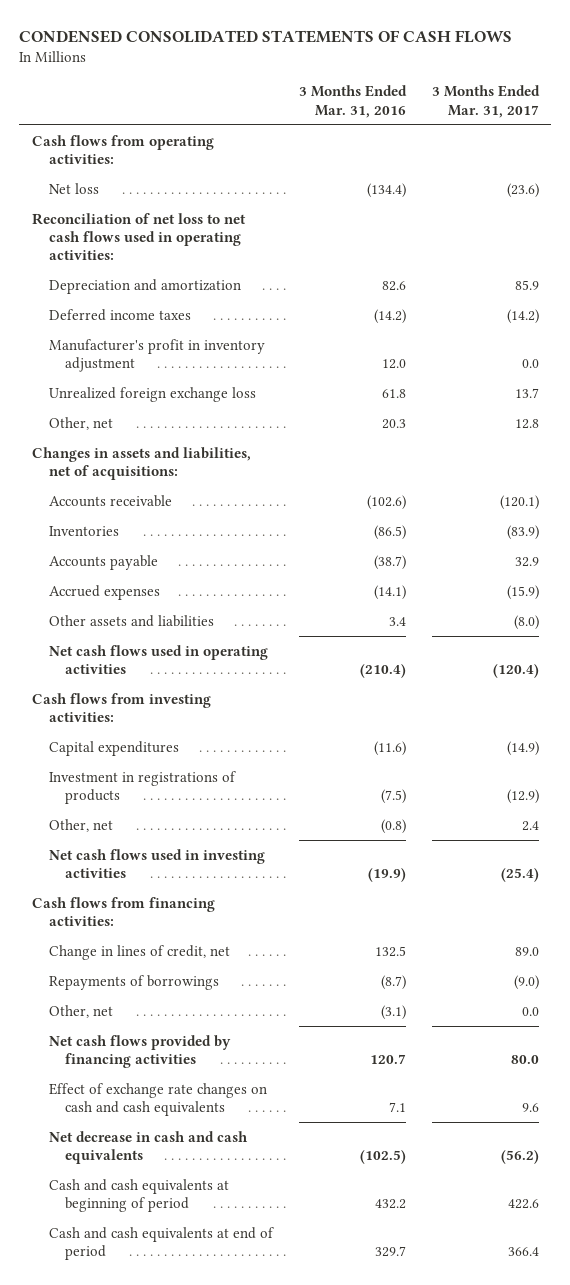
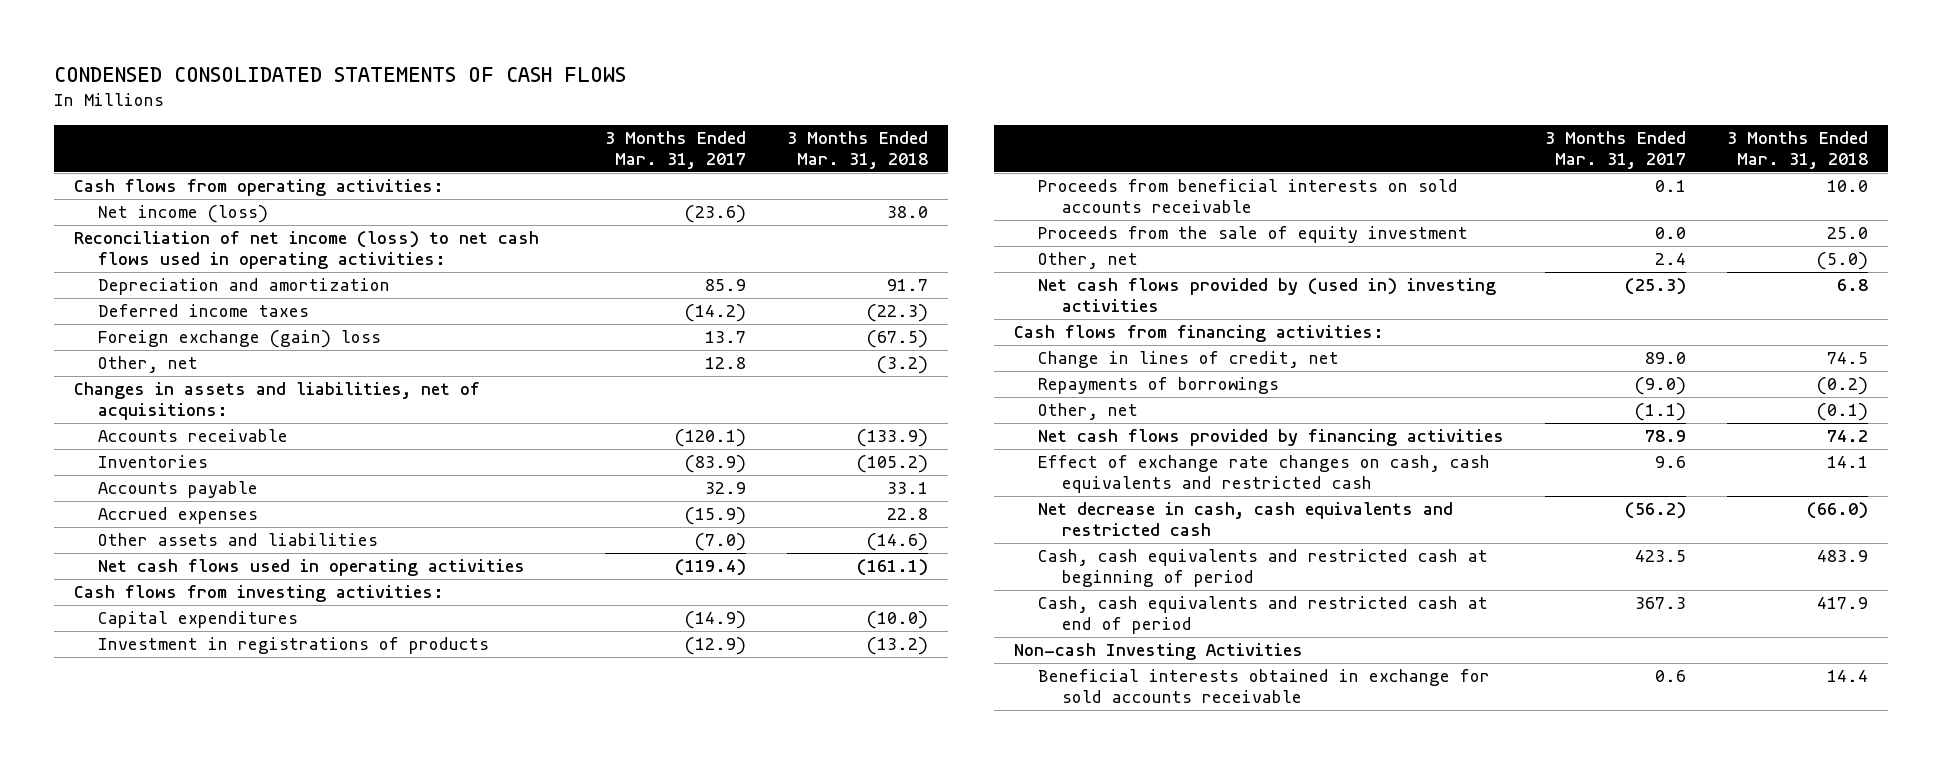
[298,85,407,118] 3 Months Ended Mar. 31, 2016 -> none
none -> [786,130,928,169] 3 Months Ended Mar. 31, 2018
[48,182,99,194] Net loss -> [98,205,269,224] Net income (loss)
[31,212,246,261] Reconciliation of net loss to net cash flows used in operating activities: -> [74,231,540,270] Reconciliation of net income (loss) to net cash flows used in operating activities:
[48,338,265,372] Manufacturer's profit in inventory adjustment -> none
[48,386,256,402] Unrealized foreign exchange loss -> [98,330,382,349] Foreign exchange (gain) loss
[513,614,539,630] (8.0) -> [694,533,746,552] (7.0)
[492,663,539,678] (120.4) -> [674,559,746,577] (119.4)
none -> [1037,179,1458,214] Proceeds from beneficial interests on sold accounts receivable
none -> [1037,226,1468,244] Proceeds from the sale of equity investment
[48,848,265,878] Net cash flows used in investing activities -> [1037,278,1496,313] Net cash flows provided by (used in) investing activities
[500,867,539,882] (25.4) -> [1624,278,1686,296] (25.3)
[521,1006,539,1016] 0.0 -> [1634,403,1686,422] (1.1)
[510,1054,539,1064] 80.0 -> [1644,430,1686,443] 78.9
[48,1082,267,1116] Effect of exchange rate changes on cash and cash equivalents -> [1037,455,1490,494] Effect of exchange rate changes on cash, cash equivalents and restricted cash
[48,1130,248,1164] Net decrease in cash and cash equivalents -> [1037,502,1453,537] Net decrease in cash, cash equivalents and restricted cash
[48,1178,229,1212] Cash and cash equivalents at beginning of period -> [1037,549,1488,588] Cash, cash equivalents and restricted cash at beginning of period
[507,1198,539,1209] 422.6 -> [1634,550,1686,563] 423.5
[48,1226,274,1260] Cash and cash equivalents at end of period -> [1037,596,1488,635] Cash, cash equivalents and restricted cash at end of period
[507,1246,539,1256] 366.4 -> [1634,597,1686,610] 367.3
none -> [1014,643,1304,661] Non-cash Investing Activities
none -> [1037,669,1490,704] Beneficial interests obtained in exchange for sold accounts receivable

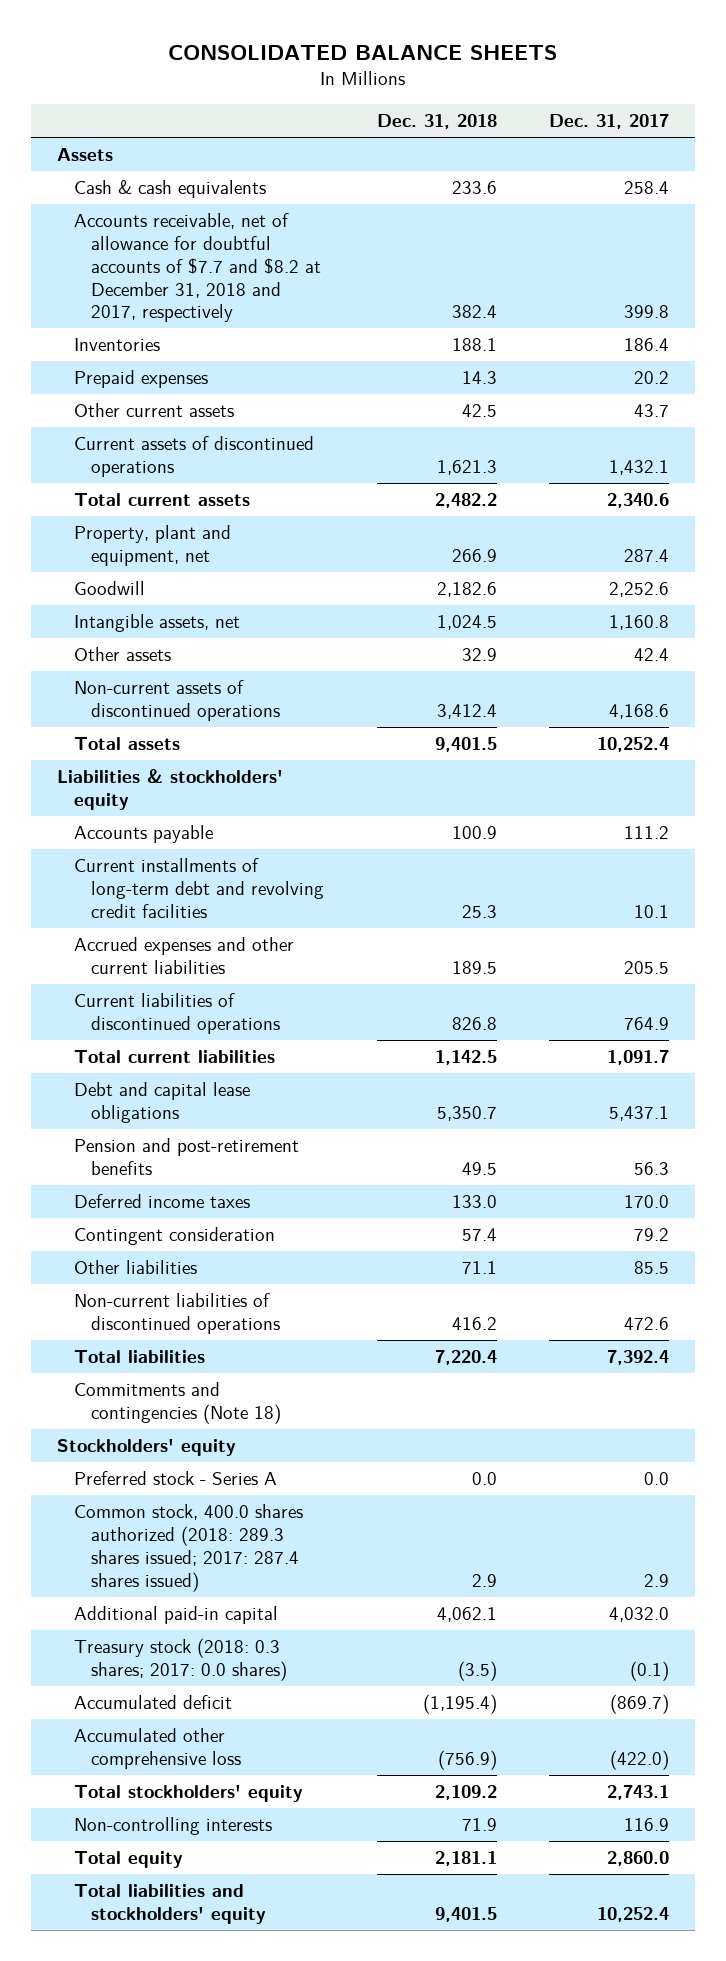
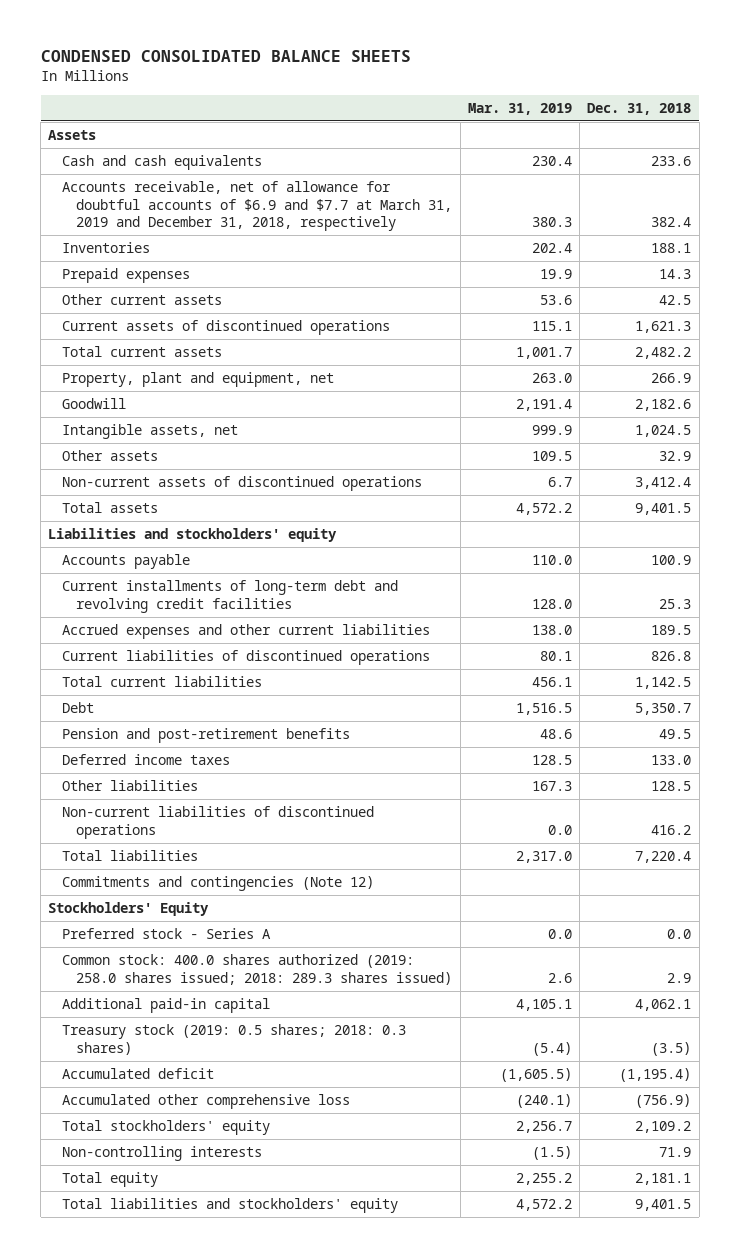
[168,45,558,61] CONSOLIDATED BALANCE SHEETS -> [40,50,411,63] CONDENSED CONSOLIDATED BALANCE SHEETS
[548,114,669,130] Dec. 31, 2017 -> none
none -> [467,102,572,115] Mar. 31, 2019
[74,180,267,199] Cash & cash equivalents -> [62,154,263,170] Cash and cash equivalents
[74,213,322,323] Accounts receivable, net of allowance for doubtful accounts of $7.7 and $8.2 at December 31, 2018 and 2017, respectively -> [62,180,453,232] Accounts receivable, net of allowance for doubtful accounts of $6.9 and $7.7 at March 31, 2019 and December 31, 2018, respectively
[57,769,284,810] Liabilities & stockholders' equity -> [48,527,338,542] Liabilities and stockholders' equity
[74,1082,251,1123] Debt and capital lease obligations -> [62,701,95,713] Debt
[74,1227,276,1246] Contingent consideration -> none
[461,1261,497,1275] 71.1 -> [651,780,692,791] 128.5
[74,1382,282,1424] Commitments and contingencies (Note 18) -> [62,875,375,891] Commitments and contingencies (Note 12)
[57,1439,237,1457] Stockholders' equity -> [48,901,210,916] Stockholders' Equity
[74,1504,304,1592] Common stock, 400.0 shares authorized (2018: 289.3 shares issued; 2017: 287.4 shares issued) -> [62,953,453,985] Common stock: 400.0 shares authorized (2019: 258.0 shares issued; 2018: 289.3 shares issued)
[74,1638,288,1681] Treasury stock (2018: 0.3 shares; 2017: 0.0 shares) -> [62,1023,407,1055] Treasury stock (2019: 0.5 shares; 2018: 0.3 shares)

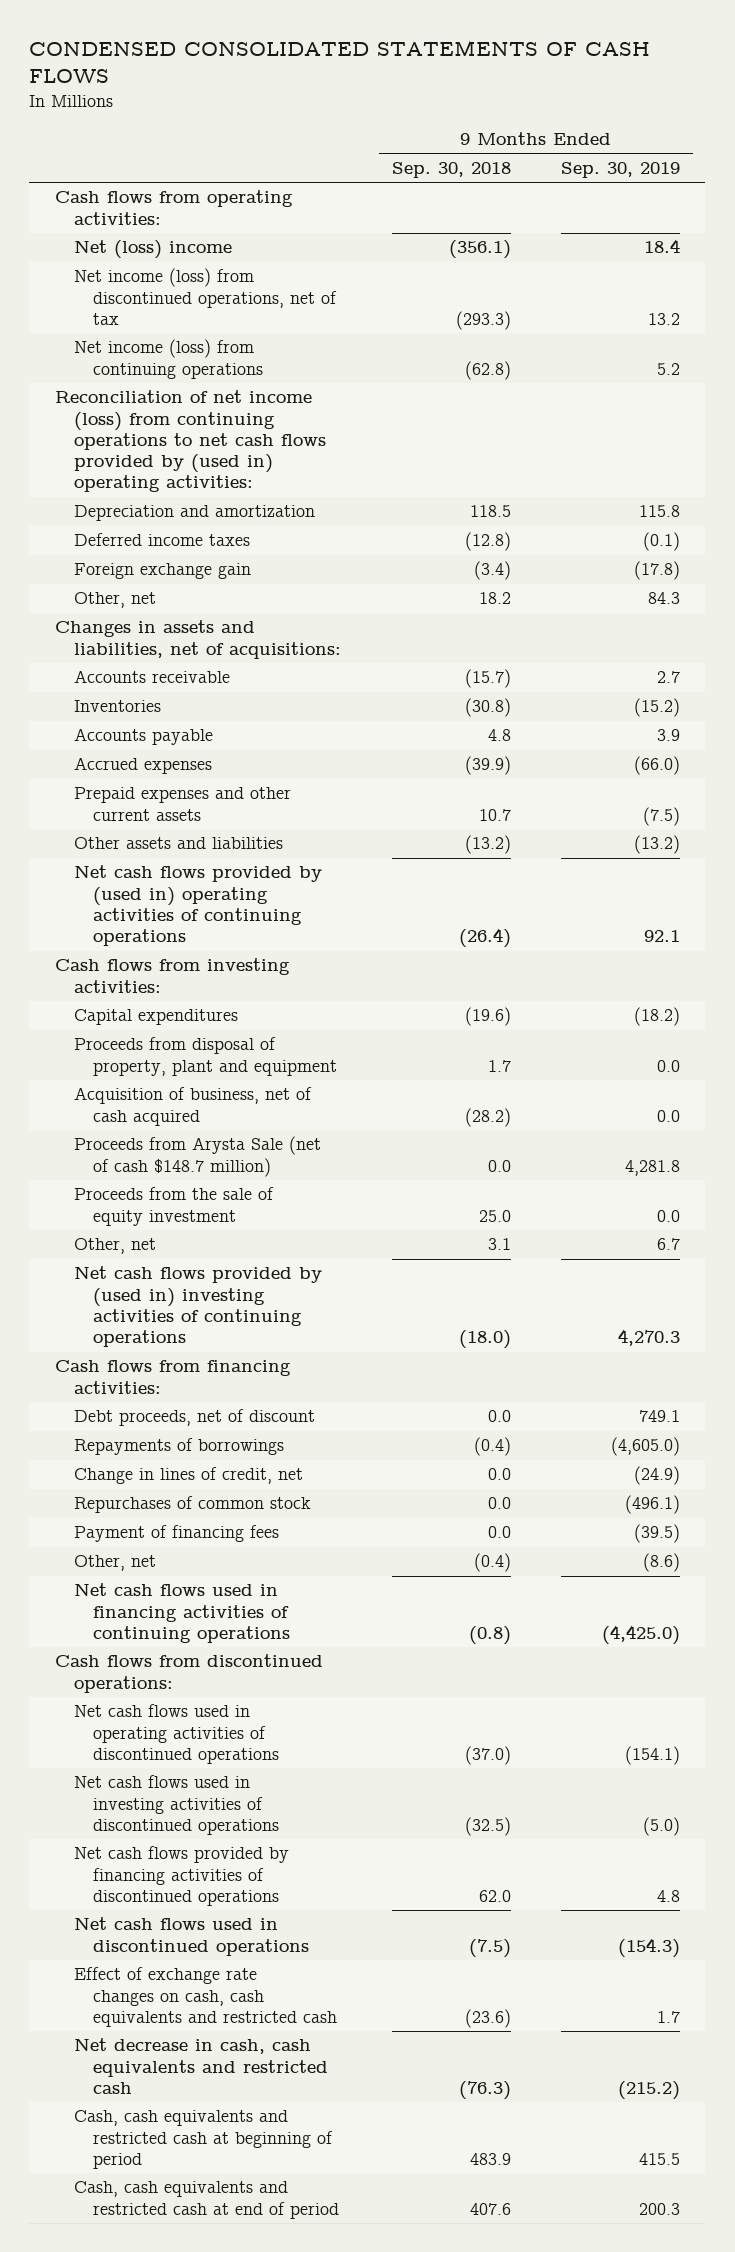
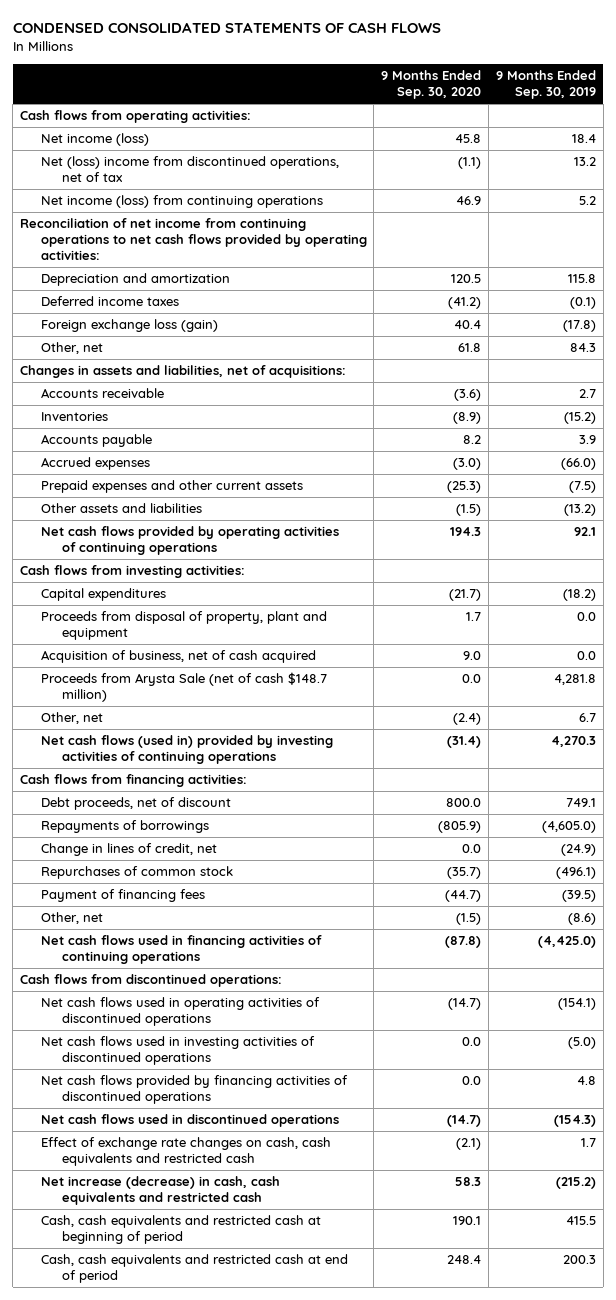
[391,161,511,178] Sep. 30, 2018 -> none
none -> [381,70,482,100] 9 Months Ended Sep. 30, 2020
[73,240,232,260] Net (loss) income -> [40,133,149,147] Net income (loss)
[73,268,338,325] Net income (loss) from discontinued operations, net of tax -> [40,156,339,183] Net (loss) income from discontinued operations, net of tax
[54,390,326,493] Reconciliation of net income (loss) from continuing operations to net cash flows provided by (used in) operating activities: -> [19,218,367,261] Reconciliation of net income from continuing operations to net cash flows provided by operating activities:
[73,563,251,580] Foreign exchange gain -> [40,319,218,333] Foreign exchange loss (gain)
[73,865,322,947] Net cash flows provided by (used in) operating activities of continuing operations -> [40,526,339,556] Net cash flows provided by operating activities of continuing operations
[73,1187,274,1226] Proceeds from the sale of equity investment -> none
[73,1266,322,1348] Net cash flows provided by (used in) investing activities of continuing operations -> [40,735,333,765] Net cash flows (used in) provided by investing activities of continuing operations
[73,2038,329,2094] Net decrease in cash, cash equivalents and restricted cash -> [40,1176,280,1206] Net increase (decrease) in cash, cash equivalents and restricted cash

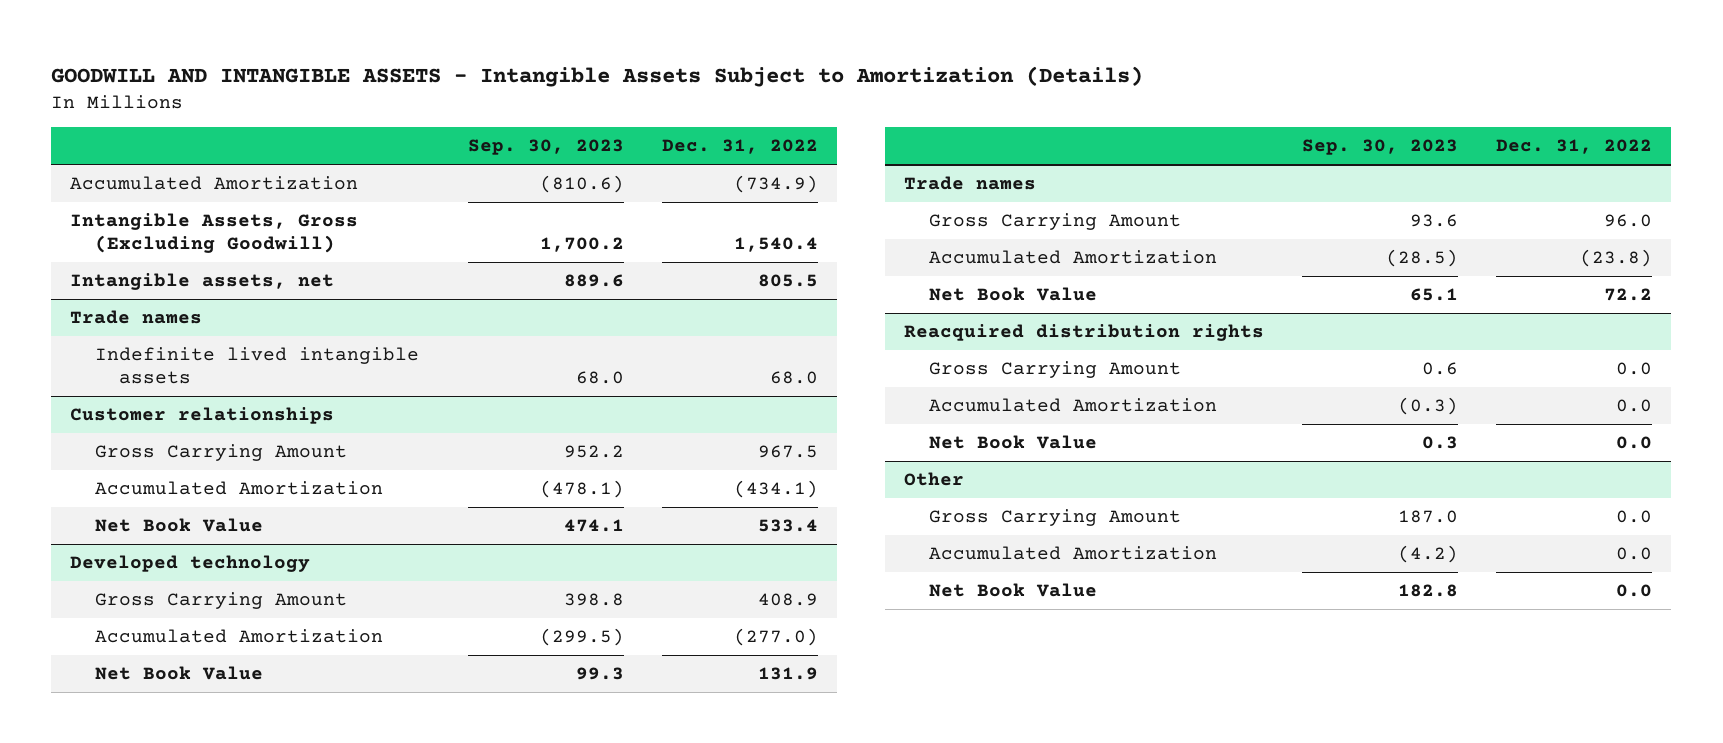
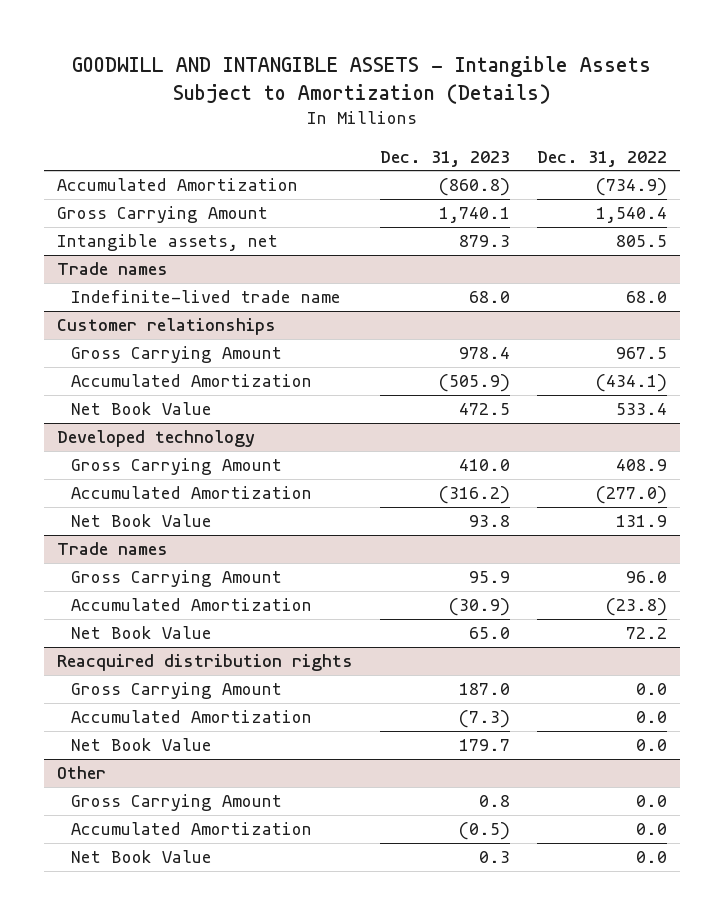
[468,139,625,156] Sep. 30, 2023 -> none
none -> [379,150,510,167] Dec. 31, 2023
[70,213,359,254] Intangible Assets, Gross (Excluding Goodwill) -> [57,206,269,224] Gross Carrying Amount
[94,347,419,385] Indefinite lived intangible assets -> [70,290,341,304] Indefinite-lived trade name

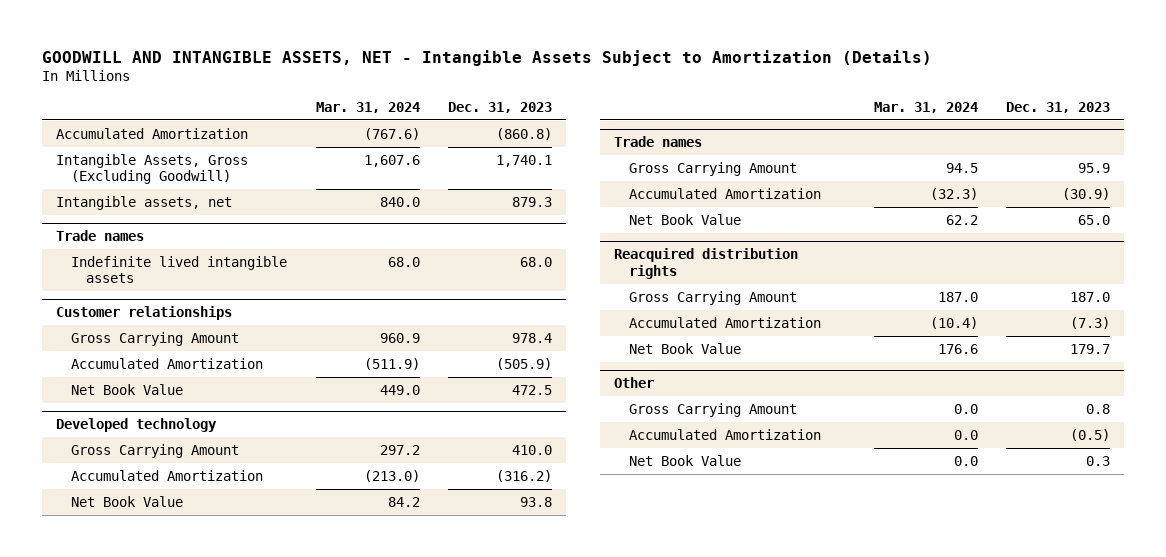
[71,56,651,105] GOODWILL AND INTANGIBLE ASSETS - Intangible Assets Subject to Amortization (Details) -> [41,49,932,66] GOODWILL AND INTANGIBLE ASSETS, NET - Intangible Assets Subject to Amortization (Details)
[536,150,667,167] Dec. 31, 2022 -> none
none -> [315,101,420,113] Mar. 31, 2024
[57,206,269,224] Gross Carrying Amount -> [56,153,249,185] Intangible Assets, Gross (Excluding Goodwill)
[70,290,341,304] Indefinite-lived trade name -> [71,255,288,284] Indefinite lived intangible assets

